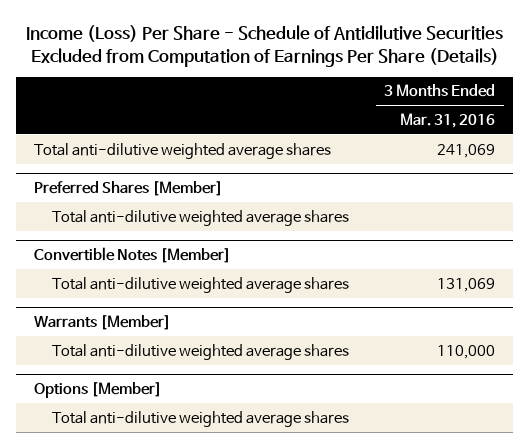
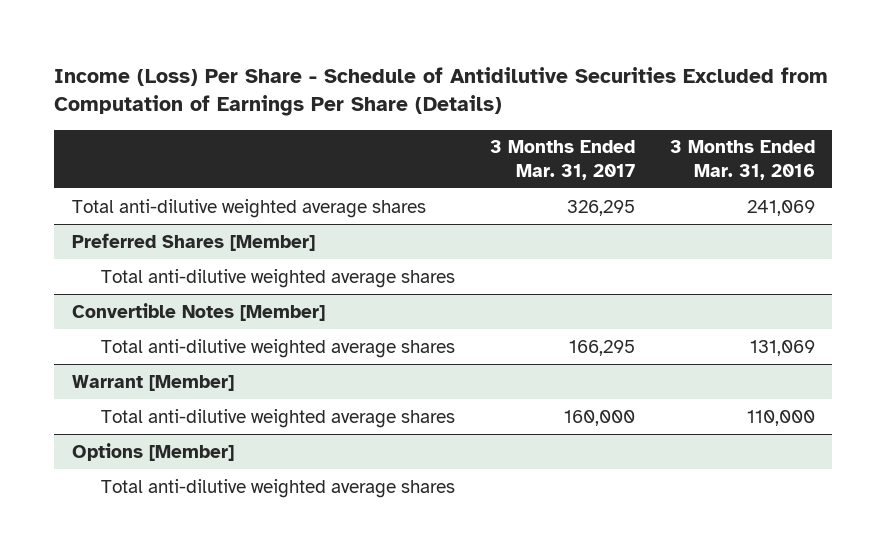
none -> [490,140,636,180] 3 Months Ended Mar. 31, 2017
[34,314,172,330] Warrants [Member] -> [71,374,234,391] Warrant [Member]

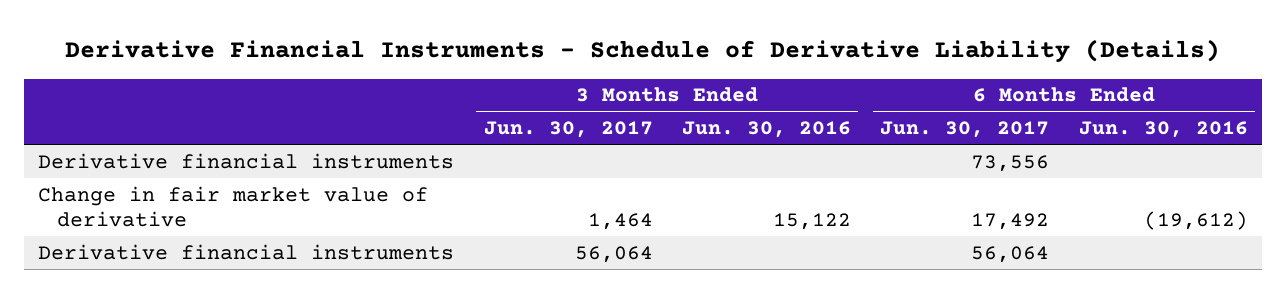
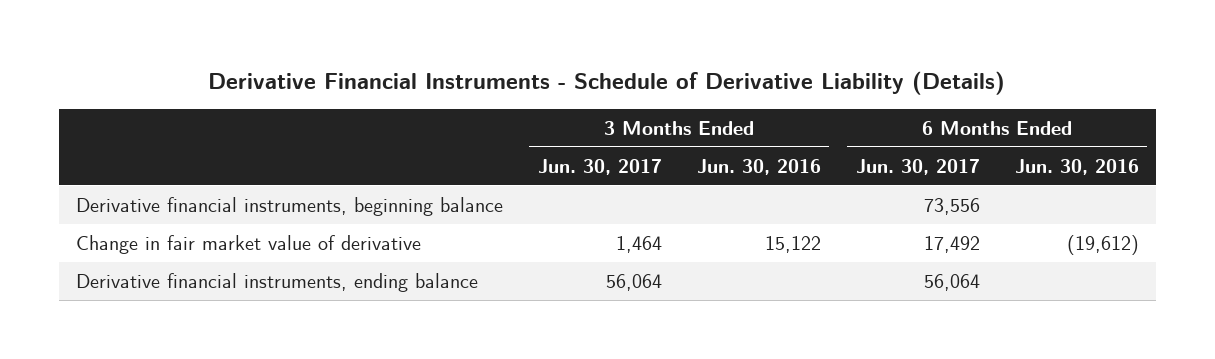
[38,152,455,169] Derivative financial instruments -> [76,196,504,216] Derivative financial instruments, beginning balance
[38,243,455,260] Derivative financial instruments -> [76,272,479,292] Derivative financial instruments, ending balance

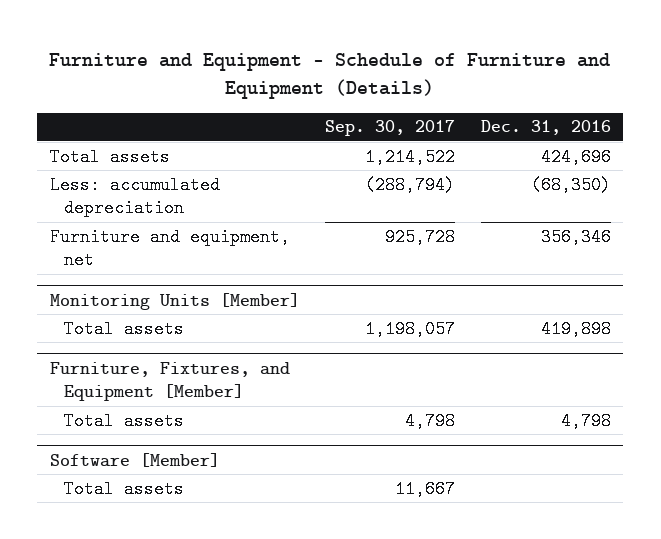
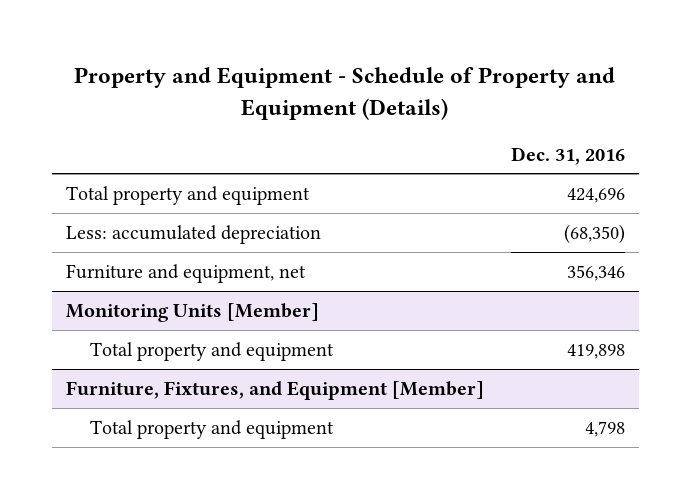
[49,52,611,100] Furniture and Equipment - Schedule of Furniture and Equipment (Details) -> [74,67,616,120] Property and Equipment - Schedule of Property and Equipment (Details)
[325,120,456,137] Sep. 30, 2017 -> none
[49,147,170,166] Total assets -> [65,185,310,205] Total property and equipment
[63,319,184,338] Total assets -> [89,341,334,361] Total property and equipment
[49,452,220,467] Software [Member] -> none
[63,479,184,498] Total assets -> none
[63,411,184,430] Total assets -> [89,419,334,439] Total property and equipment

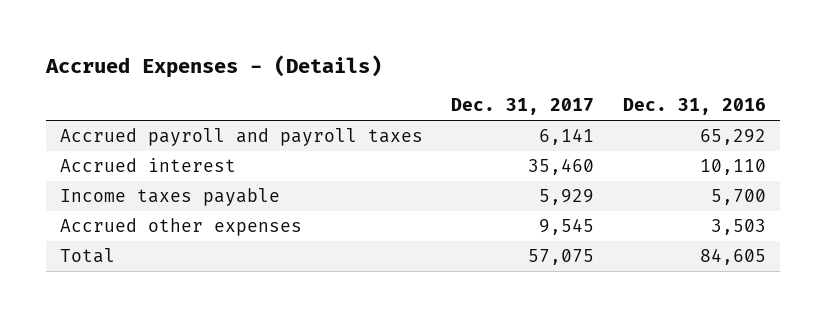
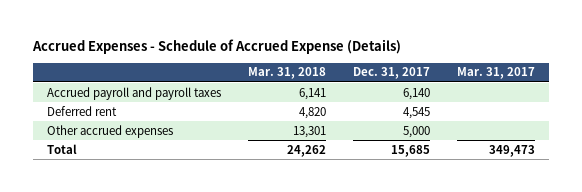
[44,54,382,78] Accrued Expenses - (Details) -> [32,39,402,55] Accrued Expenses - Schedule of Accrued Expense (Details)
[622,98,766,116] Dec. 31, 2016 -> none
none -> [247,67,326,80] Mar. 31, 2018
none -> [457,67,536,80] Mar. 31, 2017
[60,158,237,173] Accrued interest -> none
[60,188,281,207] Income taxes payable -> none
[539,128,595,146] 6,141 -> [403,87,431,100] 6,140
none -> [46,105,117,116] Deferred rent
[60,218,303,237] Accrued other expenses -> [46,124,173,138] Other accrued expenses
[539,218,595,236] 9,545 -> [403,125,431,138] 5,000
[528,249,595,266] 57,075 -> [391,144,431,157] 15,685

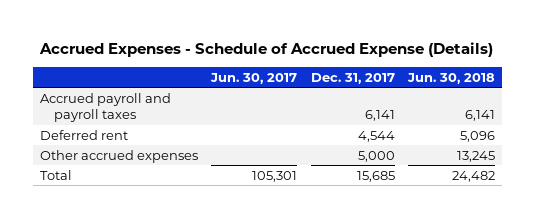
[247,67,326,80] Mar. 31, 2018 -> none
[457,67,536,80] Mar. 31, 2017 -> none
none -> [210,72,298,84] Jun. 30, 2017
none -> [406,72,495,84] Jun. 30, 2018
[403,87,431,100] 6,140 -> [364,110,395,122] 6,141
[403,106,431,119] 4,545 -> [357,130,395,142] 4,544

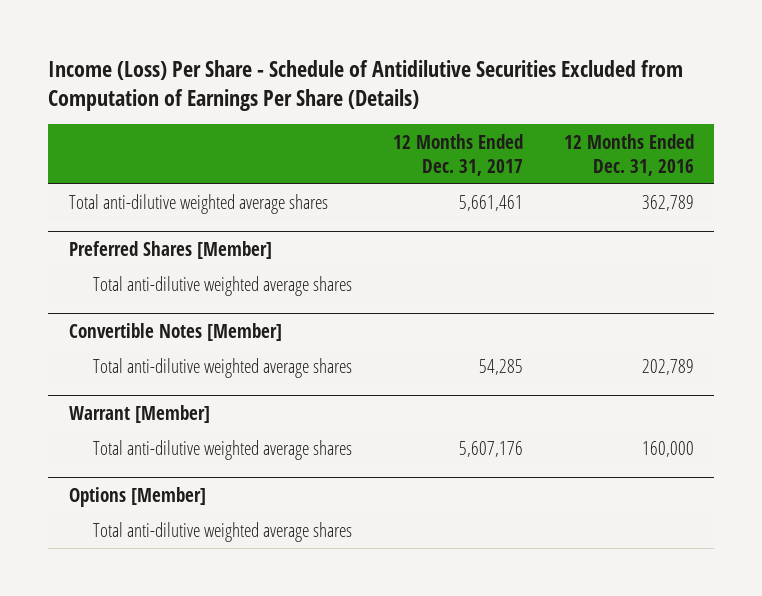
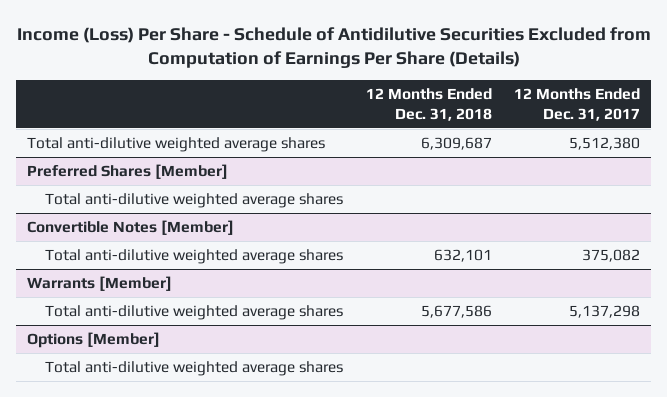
[563,133,694,176] 12 Months Ended Dec. 31, 2016 -> none
none -> [365,87,492,121] 12 Months Ended Dec. 31, 2018
[458,195,523,212] 5,661,461 -> [569,137,641,151] 5,512,380
[478,359,523,376] 54,285 -> [582,249,641,263] 375,082
[68,405,210,424] Warrant [Member] -> [27,276,173,292] Warrants [Member]
[458,441,523,458] 5,607,176 -> [569,305,641,319] 5,137,298

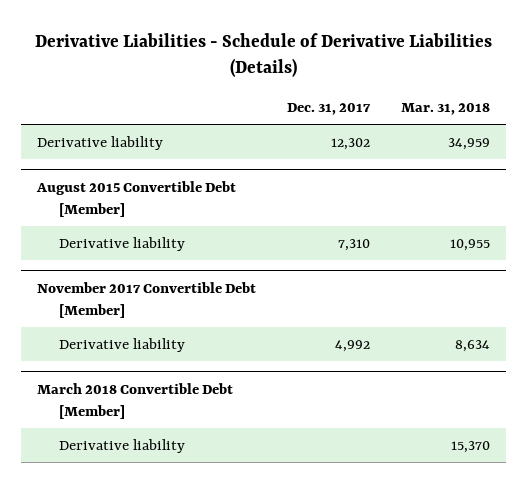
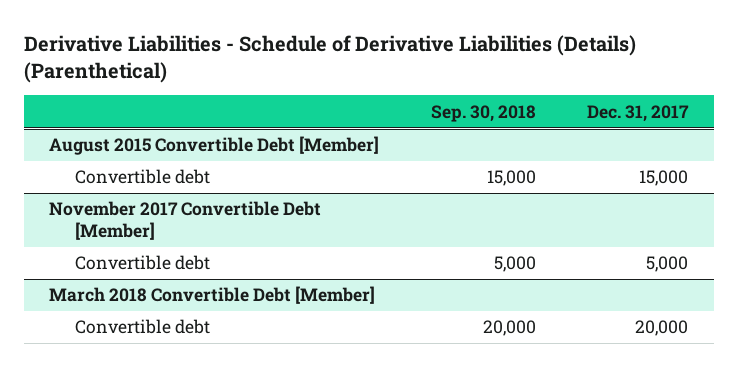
[34,33,492,78] Derivative Liabilities - Schedule of Derivative Liabilities (Details) -> [23,34,636,83] Derivative Liabilities - Schedule of Derivative Liabilities (Details) (Parenthetical)
[401,102,491,115] Mar. 31, 2018 -> none
none -> [430,104,536,122] Sep. 30, 2018
[36,135,163,150] Derivative liability -> none
[59,236,186,251] Derivative liability -> none
none -> [74,169,210,185] Convertible debt
[59,337,186,352] Derivative liability -> none
none -> [74,255,210,271] Convertible debt
[59,438,186,453] Derivative liability -> none
none -> [74,319,210,335] Convertible debt

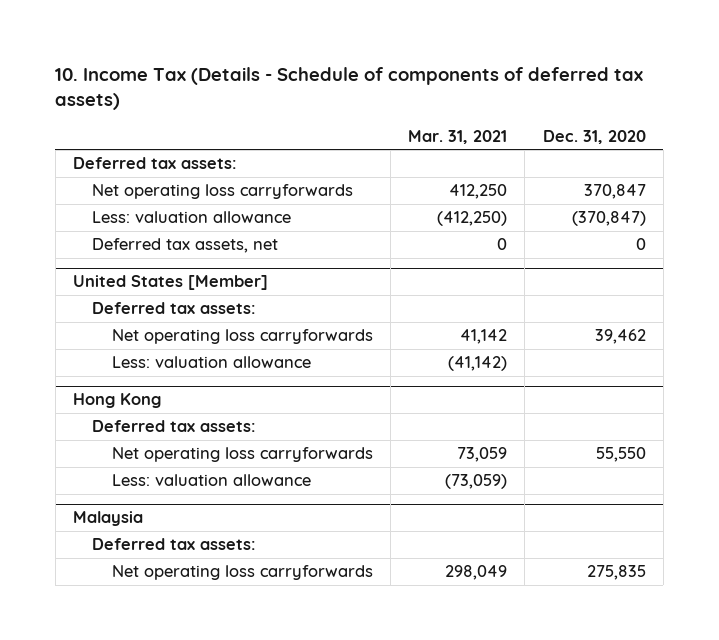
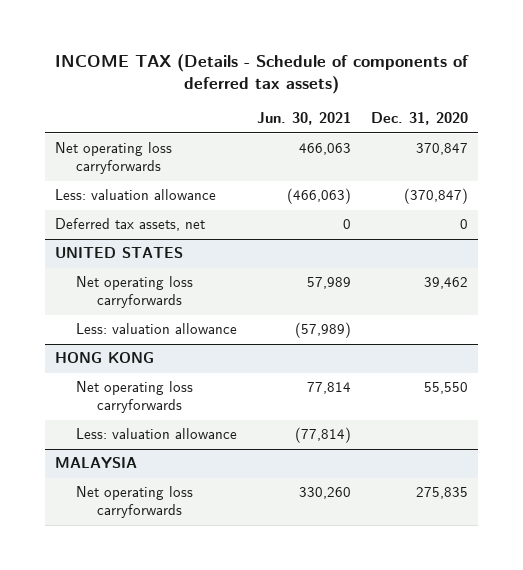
[55,66,644,110] 10. Income Tax (Details - Schedule of components of deferred tax assets) -> [54,54,469,95] INCOME TAX (Details - Schedule of components of deferred tax assets)
[408,129,508,144] Mar. 31, 2021 -> none
none -> [257,112,352,126] Jun. 30, 2021
[73,157,238,170] Deferred tax assets: -> none
[92,302,257,315] Deferred tax assets: -> none
[73,275,269,291] United States [Member] -> [54,247,183,259] UNITED STATES
[92,420,257,433] Deferred tax assets: -> none
[73,393,162,409] Hong Kong -> [54,352,154,364] HONG KONG
[92,538,257,551] Deferred tax assets: -> none
[73,511,144,527] Malaysia -> [54,457,137,469] MALAYSIA

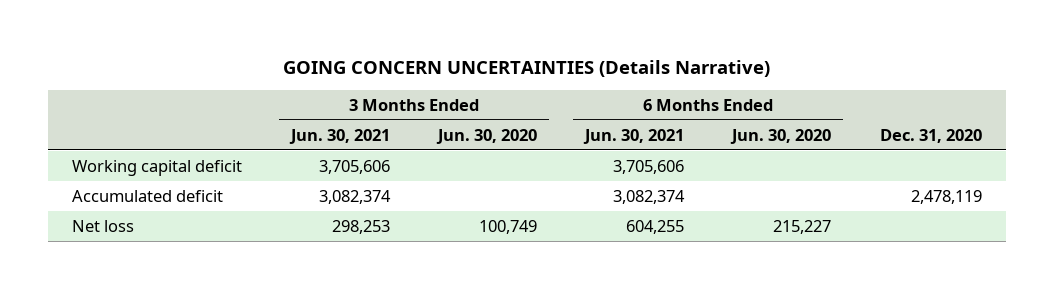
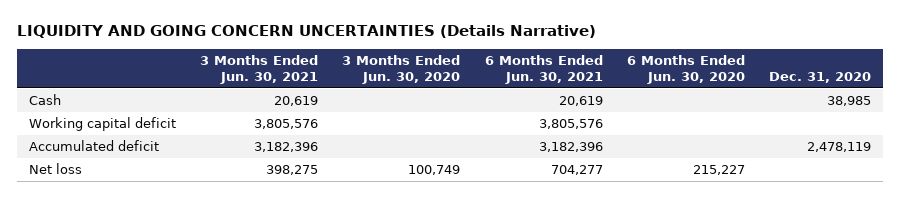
[282,59,770,77] GOING CONCERN UNCERTAINTIES (Details Narrative) -> [17,25,597,39] LIQUIDITY AND GOING CONCERN UNCERTAINTIES (Details Narrative)
none -> [29,94,62,106] Cash
[318,159,390,174] 3,705,606 -> [254,119,319,130] 3,805,576
[613,159,685,174] 3,705,606 -> [538,119,603,130] 3,805,576
[318,189,391,204] 3,082,374 -> [254,142,319,153] 3,182,396
[613,189,686,204] 3,082,374 -> [538,142,603,153] 3,182,396
[331,219,390,234] 298,253 -> [266,165,319,176] 398,275
[626,219,685,234] 604,255 -> [550,165,603,176] 704,277

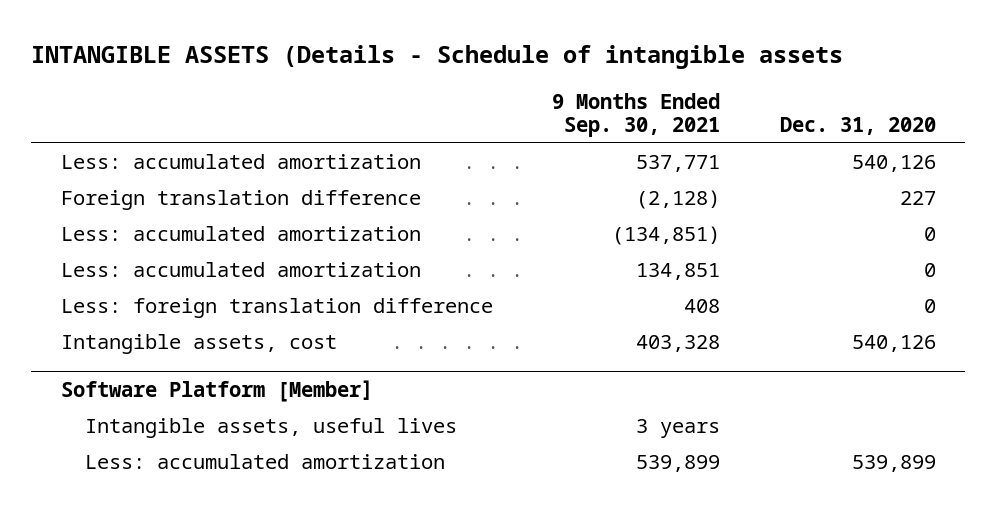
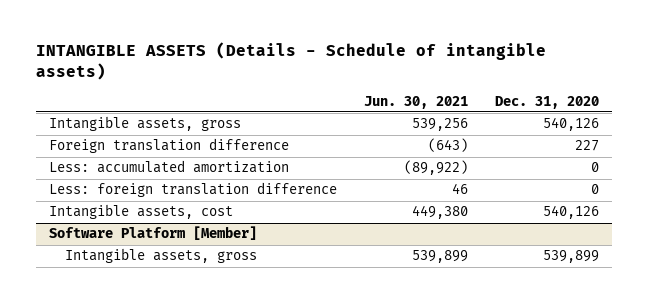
[31,44,844,69] INTANGIBLE ASSETS (Details - Schedule of intangible assets -> [35,42,546,80] INTANGIBLE ASSETS (Details - Schedule of intangible assets)
[552,92,721,138] 9 Months Ended Sep. 30, 2021 -> none
none -> [363,95,468,109] Jun. 30, 2021
[60,154,421,170] Less: accumulated amortization -> [48,116,241,132] Intangible assets, gross
[60,262,421,278] Less: accumulated amortization -> none
[85,418,458,439] Intangible assets, useful lives -> none
[85,454,446,470] Less: accumulated amortization -> [65,248,258,264] Intangible assets, gross

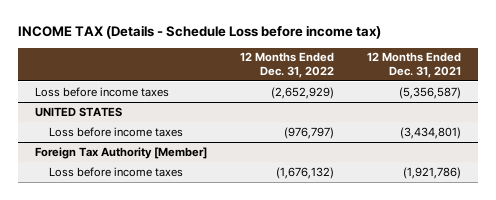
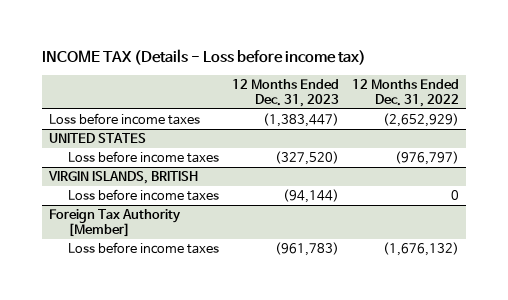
[17,24,381,39] INCOME TAX (Details - Schedule Loss before income tax) -> [42,49,367,66] INCOME TAX (Details - Loss before income tax)
[367,52,462,78] 12 Months Ended Dec. 31, 2021 -> none
none -> [231,78,339,108] 12 Months Ended Dec. 31, 2023
none -> [48,171,199,185] VIRGIN ISLANDS, BRITISH
none -> [67,189,219,202] Loss before income taxes

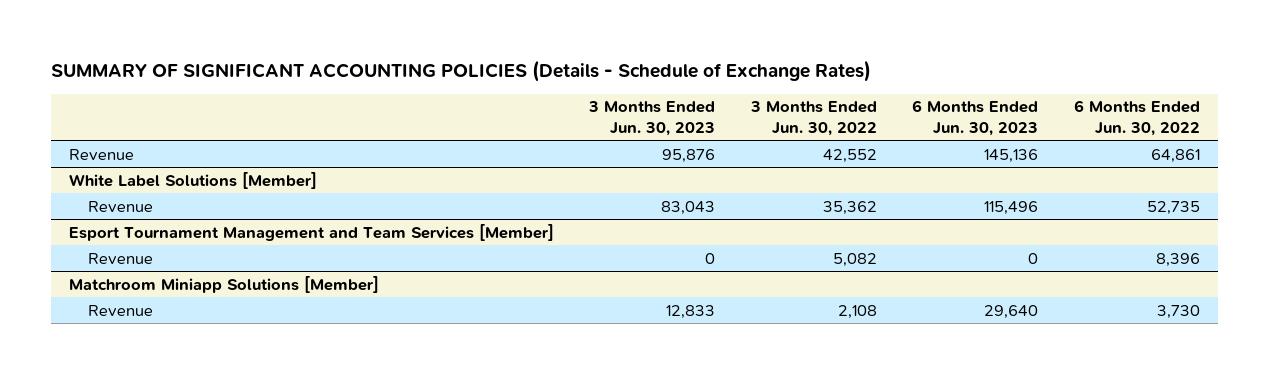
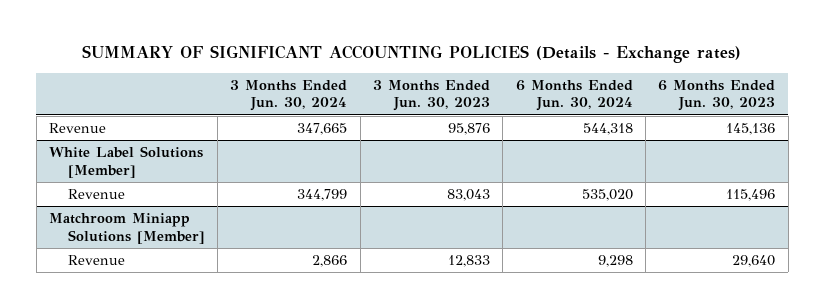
[51,60,872,83] SUMMARY OF SIGNIFICANT ACCOUNTING POLICIES (Details - Schedule of Exchange Rates) -> [82,45,742,64] SUMMARY OF SIGNIFICANT ACCOUNTING POLICIES (Details - Exchange rates)
[749,101,877,136] 3 Months Ended Jun. 30, 2022 -> none
[1073,100,1200,136] 6 Months Ended Jun. 30, 2022 -> none
none -> [230,79,348,112] 3 Months Ended Jun. 30, 2024
none -> [515,79,633,112] 6 Months Ended Jun. 30, 2024
[68,223,554,241] Esport Tournament Management and Team Services [Member] -> none
[87,252,153,264] Revenue -> none

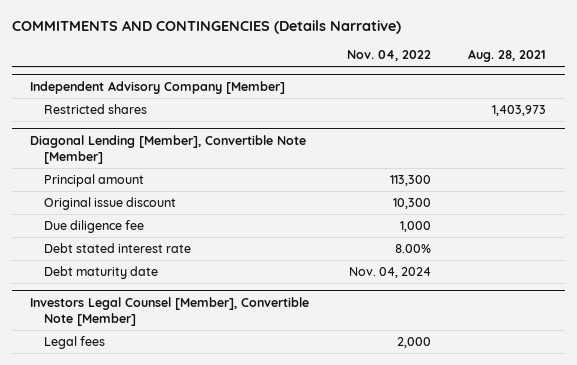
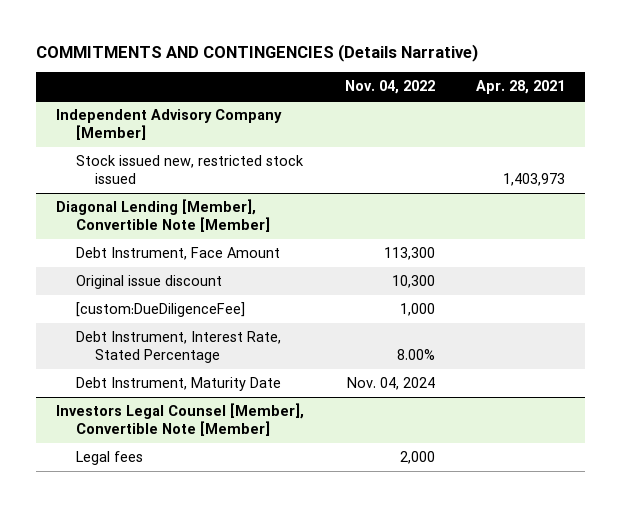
[468,49,547,63] Aug. 28, 2021 -> none
none -> [475,80,565,95] Apr. 28, 2021
[43,103,147,114] Restricted shares -> [75,155,304,184] Stock issued new, restricted stock issued
[43,173,144,187] Principal amount -> [75,247,280,261] Debt Instrument, Face Amount
[43,219,144,233] Due diligence fee -> [75,302,245,318] [custom:DueDiligenceFee]
[43,242,191,253] Debt stated interest rate -> [75,331,281,363] Debt Instrument, Interest Rate, Stated Percentage
[43,265,158,279] Debt maturity date -> [75,377,281,392] Debt Instrument, Maturity Date

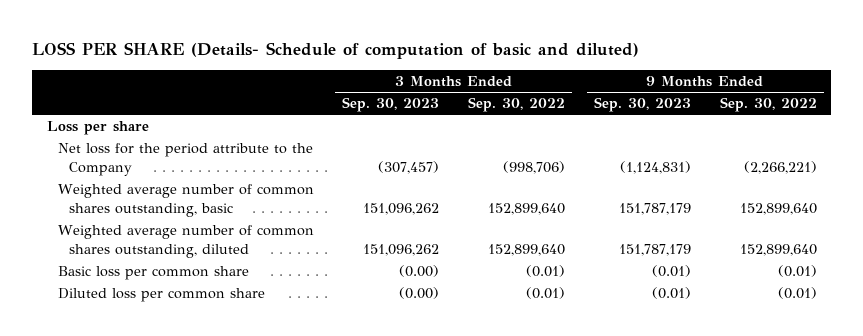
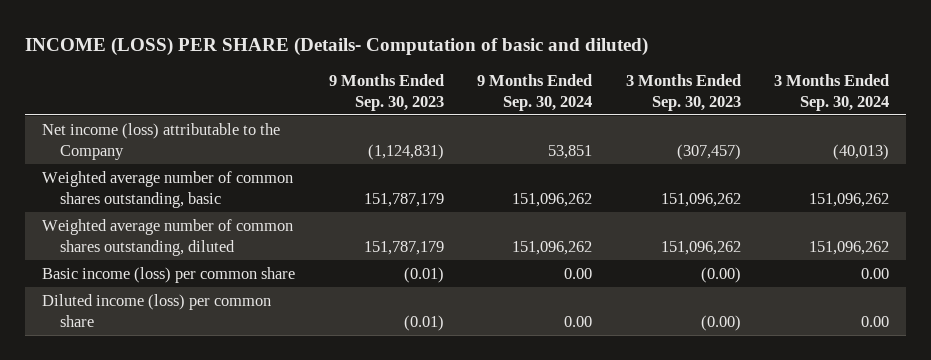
[32,42,640,60] LOSS PER SHARE (Details- Schedule of computation of basic and diluted) -> [25,36,649,56] INCOME (LOSS) PER SHARE (Details- Computation of basic and diluted)
[468,97,566,113] Sep. 30, 2022 -> none
[719,97,817,113] Sep. 30, 2022 -> none
none -> [477,73,593,112] 9 Months Ended Sep. 30, 2024
none -> [774,73,890,112] 3 Months Ended Sep. 30, 2024
[46,121,149,136] Loss per share -> none
[57,143,313,176] Net loss for the period attribute to the Company -> [41,122,280,160] Net income (loss) attributable to the Company
[57,266,249,281] Basic loss per common share -> [41,266,295,283] Basic income (loss) per common share
[57,288,265,303] Diluted loss per common share -> [41,293,271,327] Diluted income (loss) per common share

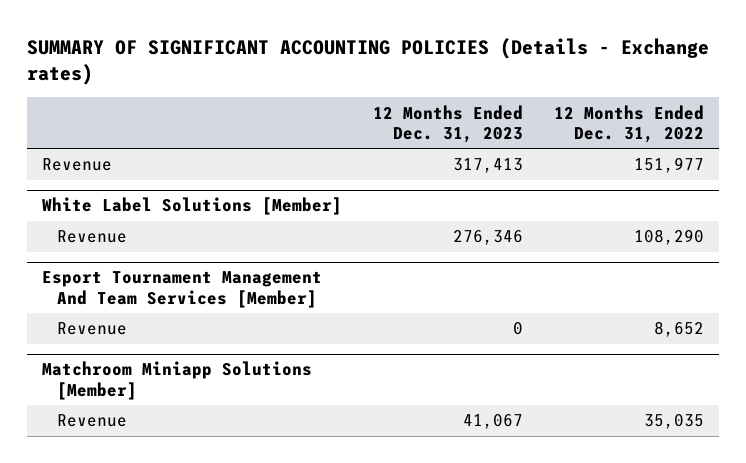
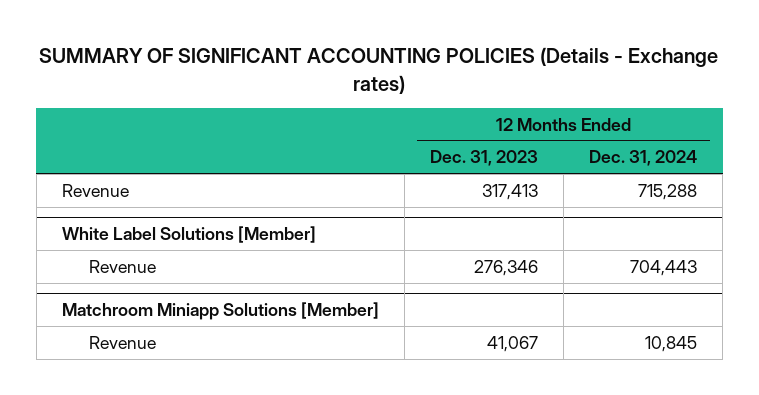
[554,104,705,143] 12 Months Ended Dec. 31, 2022 -> none
none -> [589,150,698,167] Dec. 31, 2024
[42,271,323,308] Esport Tournament Management And Team Services [Member] -> none
[57,322,128,336] Revenue -> none

